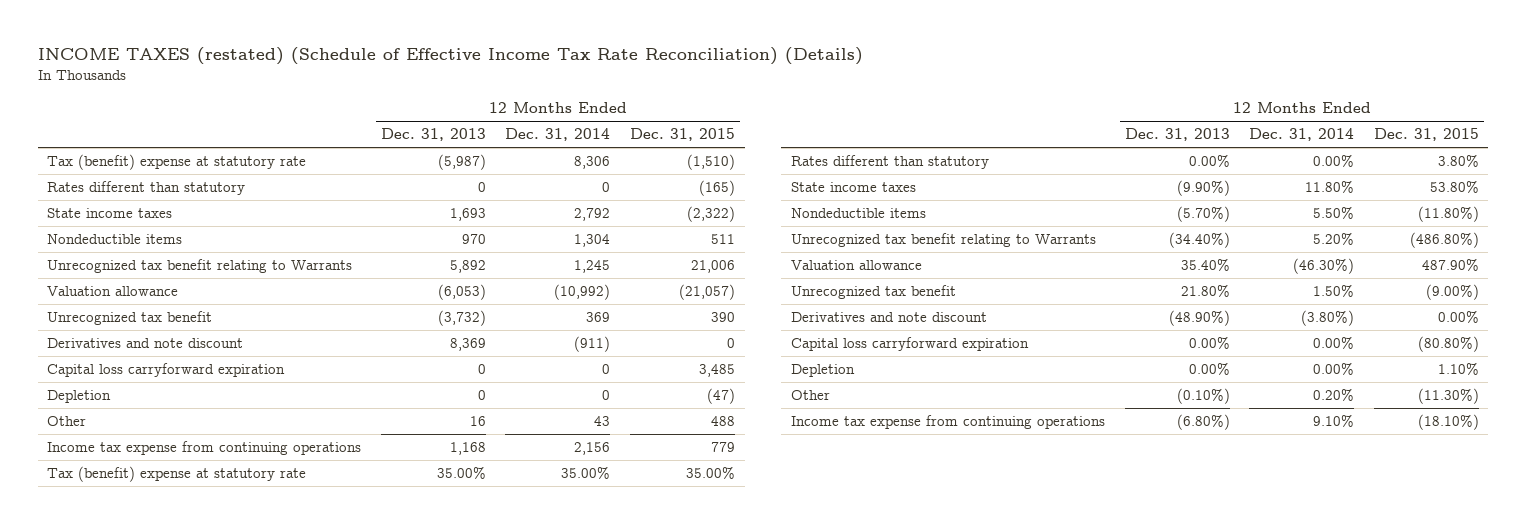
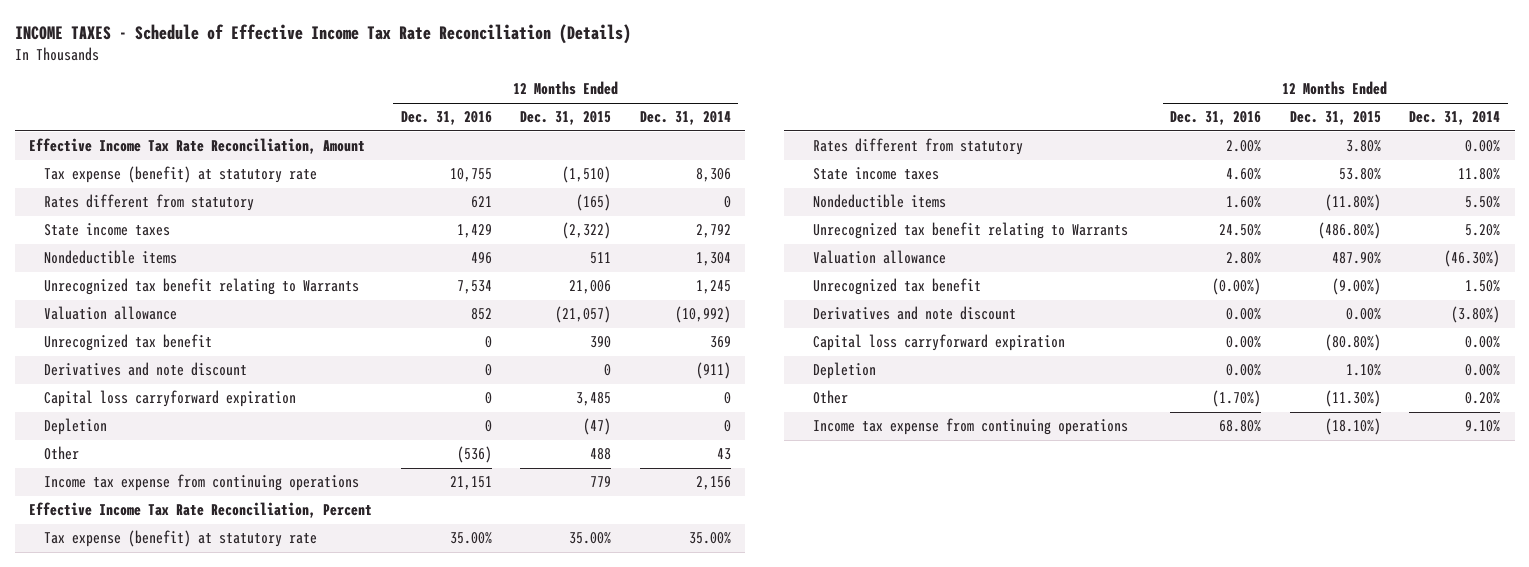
[37,47,863,66] INCOME TAXES (restated) (Schedule of Effective Income Tax Rate Reconciliation) (Details) -> [14,23,631,44] INCOME TAXES - Schedule of Effective Income Tax Rate Reconciliation (Details)
[380,128,486,142] Dec. 31, 2013 -> none
none -> [400,111,492,126] Dec. 31, 2016
none -> [28,138,365,155] Effective Income Tax Rate Reconciliation, Amount
[47,154,307,171] Tax (benefit) expense at statutory rate -> [43,166,317,184] Tax expense (benefit) at statutory rate
[47,181,246,196] Rates different than statutory -> [43,194,254,212] Rates different from statutory
none -> [28,502,372,519] Effective Income Tax Rate Reconciliation, Percent
[47,466,307,483] Tax (benefit) expense at statutory rate -> [43,530,317,548] Tax expense (benefit) at statutory rate
[791,155,990,170] Rates different than statutory -> [813,138,1024,156] Rates different from statutory

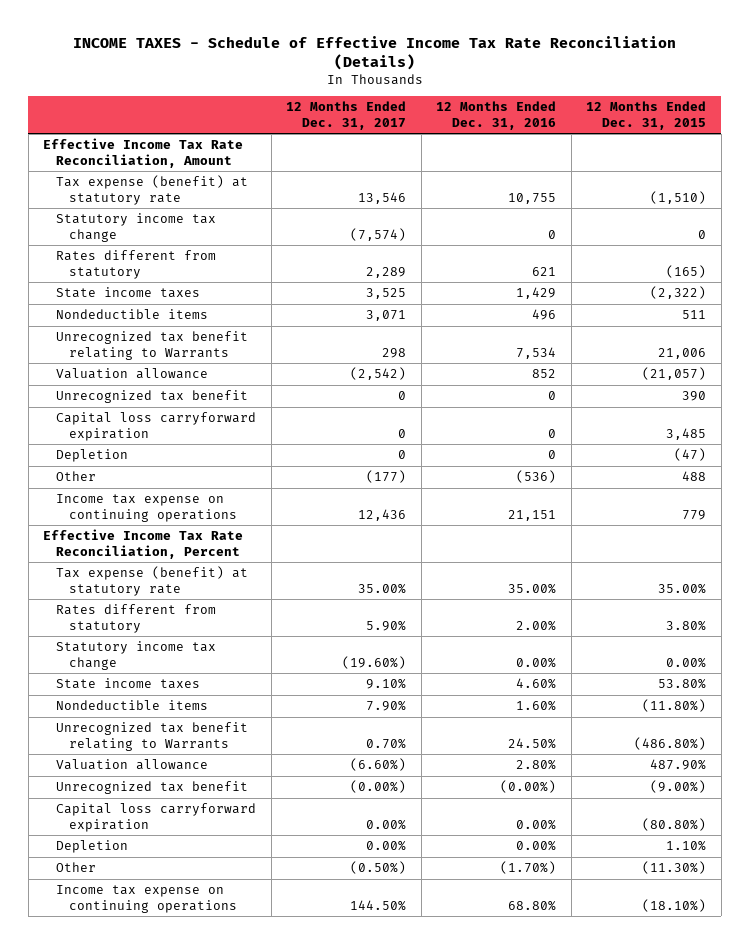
[639,111,731,126] Dec. 31, 2014 -> none
none -> [286,101,407,130] 12 Months Ended Dec. 31, 2017
none -> [56,213,217,242] Statutory income tax change
[43,362,247,377] Derivatives and note discount -> none
[43,474,359,492] Income tax expense from continuing operations -> [56,494,237,522] Income tax expense on continuing operations
none -> [56,641,217,670] Statutory income tax change
[813,306,1017,321] Derivatives and note discount -> none
[813,418,1129,436] Income tax expense from continuing operations -> [56,885,237,913] Income tax expense on continuing operations

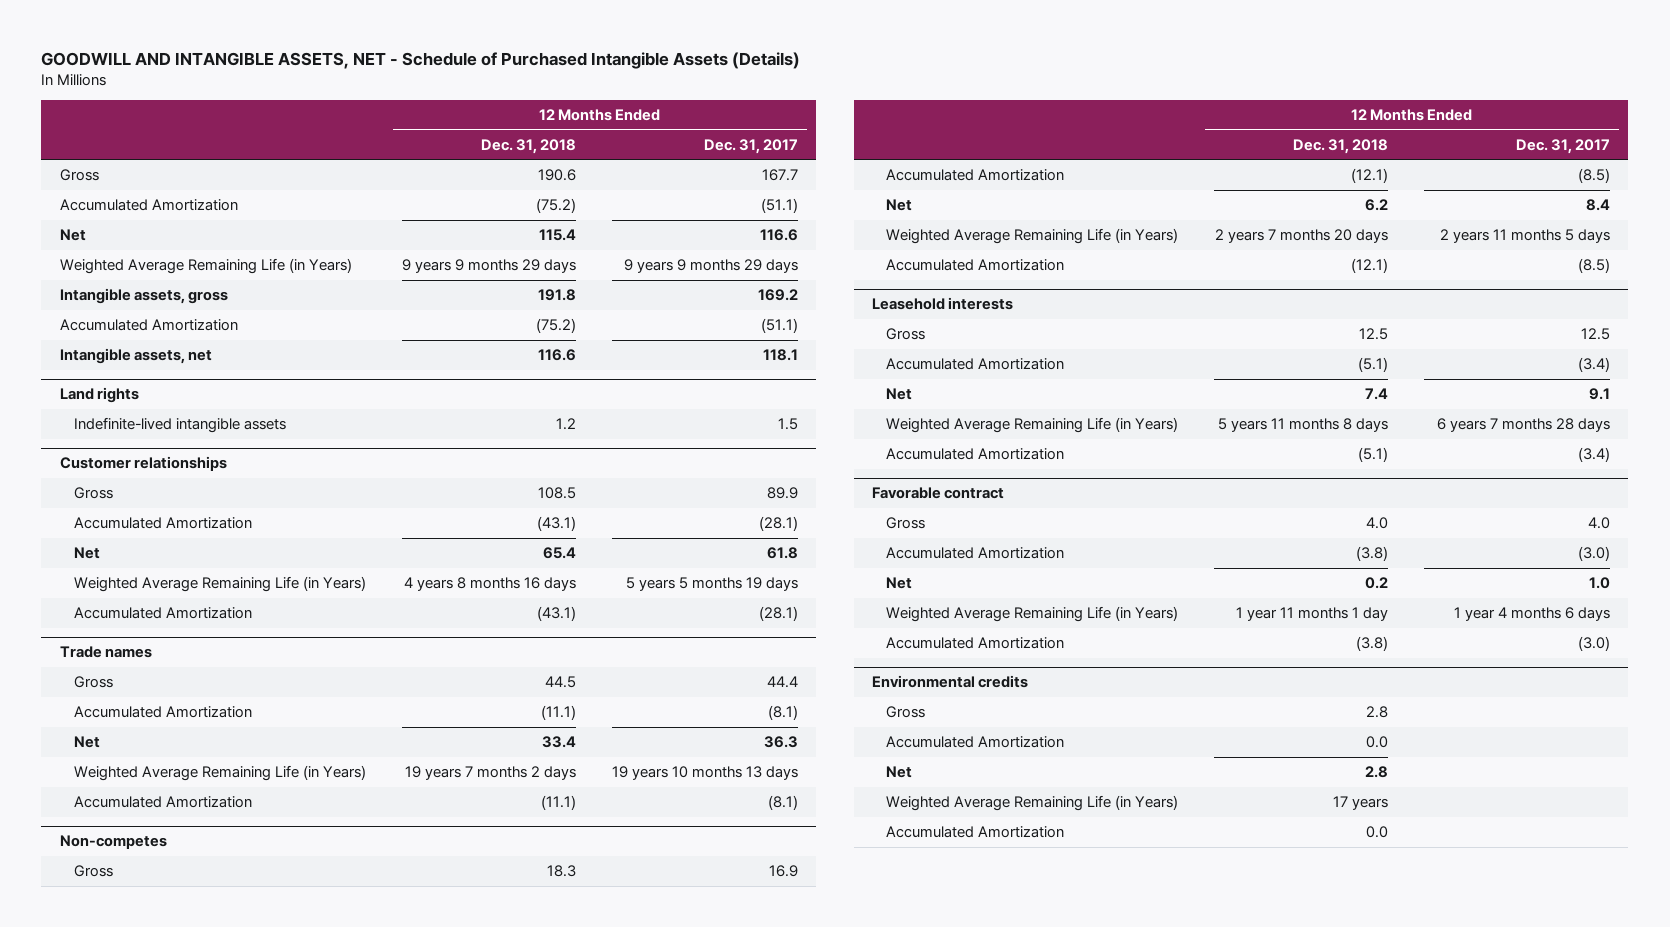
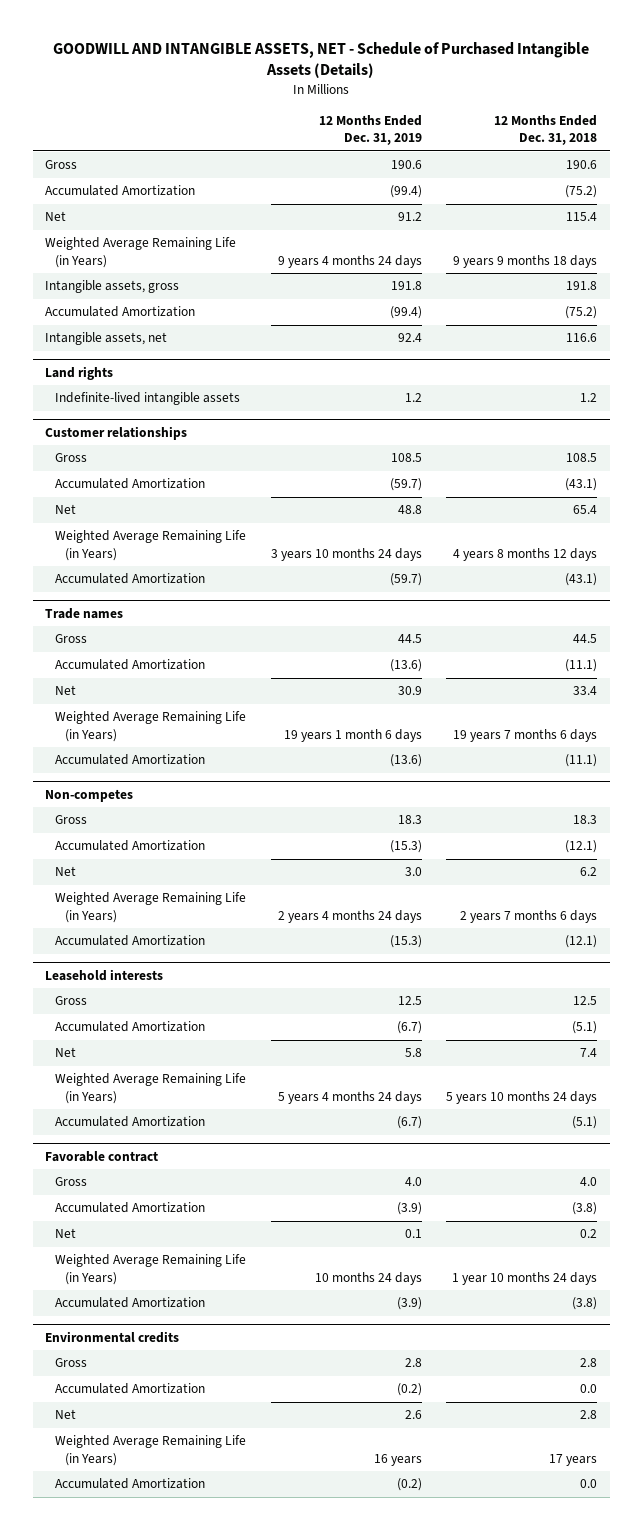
[704,138,799,154] Dec. 31, 2017 -> none
none -> [318,115,422,146] 12 Months Ended Dec. 31, 2019
[401,259,576,274] 9 years 9 months 29 days -> [453,254,598,268] 9 years 9 months 18 days
[403,577,576,592] 4 years 8 months 16 days -> [453,547,598,561] 4 years 8 months 12 days
[404,766,576,781] 19 years 7 months 2 days -> [453,728,598,742] 19 years 7 months 6 days
[1215,229,1389,244] 2 years 7 months 20 days -> [460,909,598,923] 2 years 7 months 6 days
[1218,418,1389,433] 5 years 11 months 8 days -> [446,1090,598,1104] 5 years 10 months 24 days
[1236,607,1389,622] 1 year 11 months 1 day -> [452,1271,598,1285] 1 year 10 months 24 days

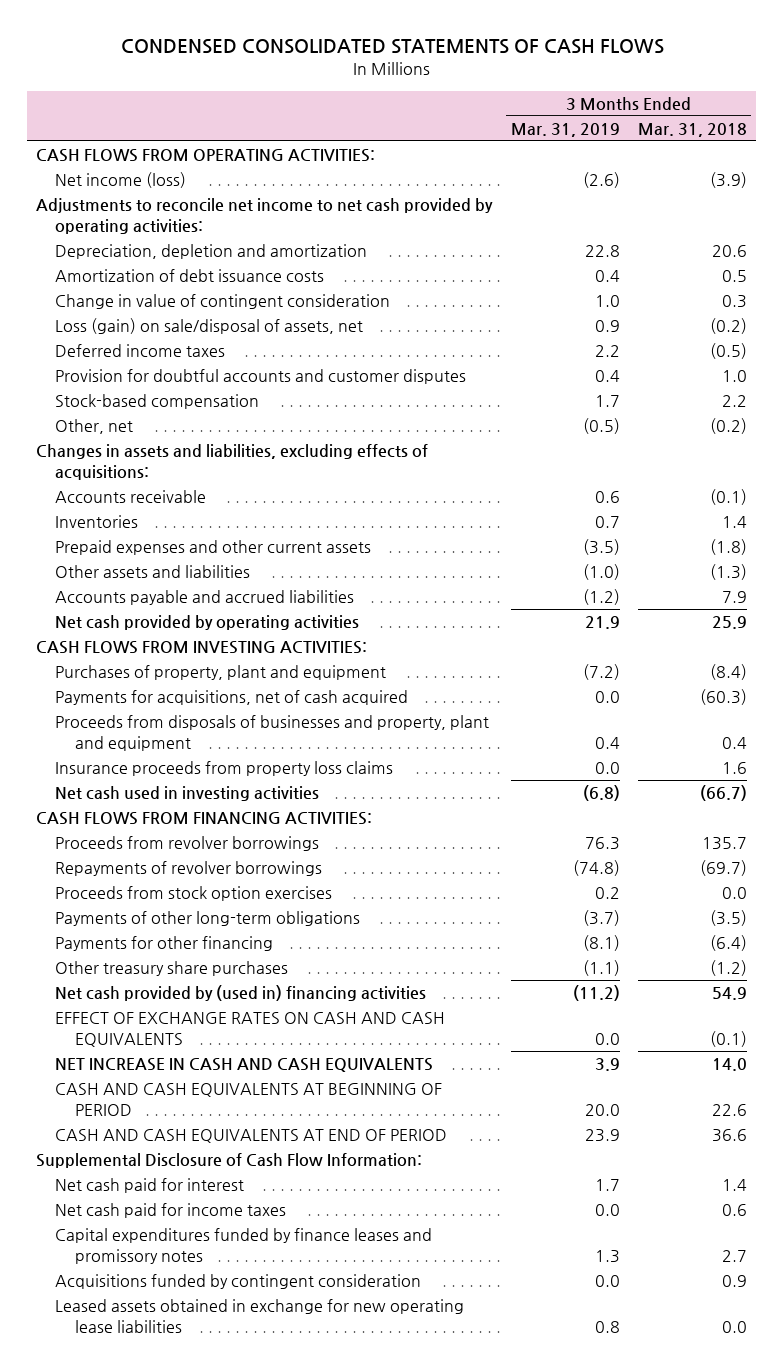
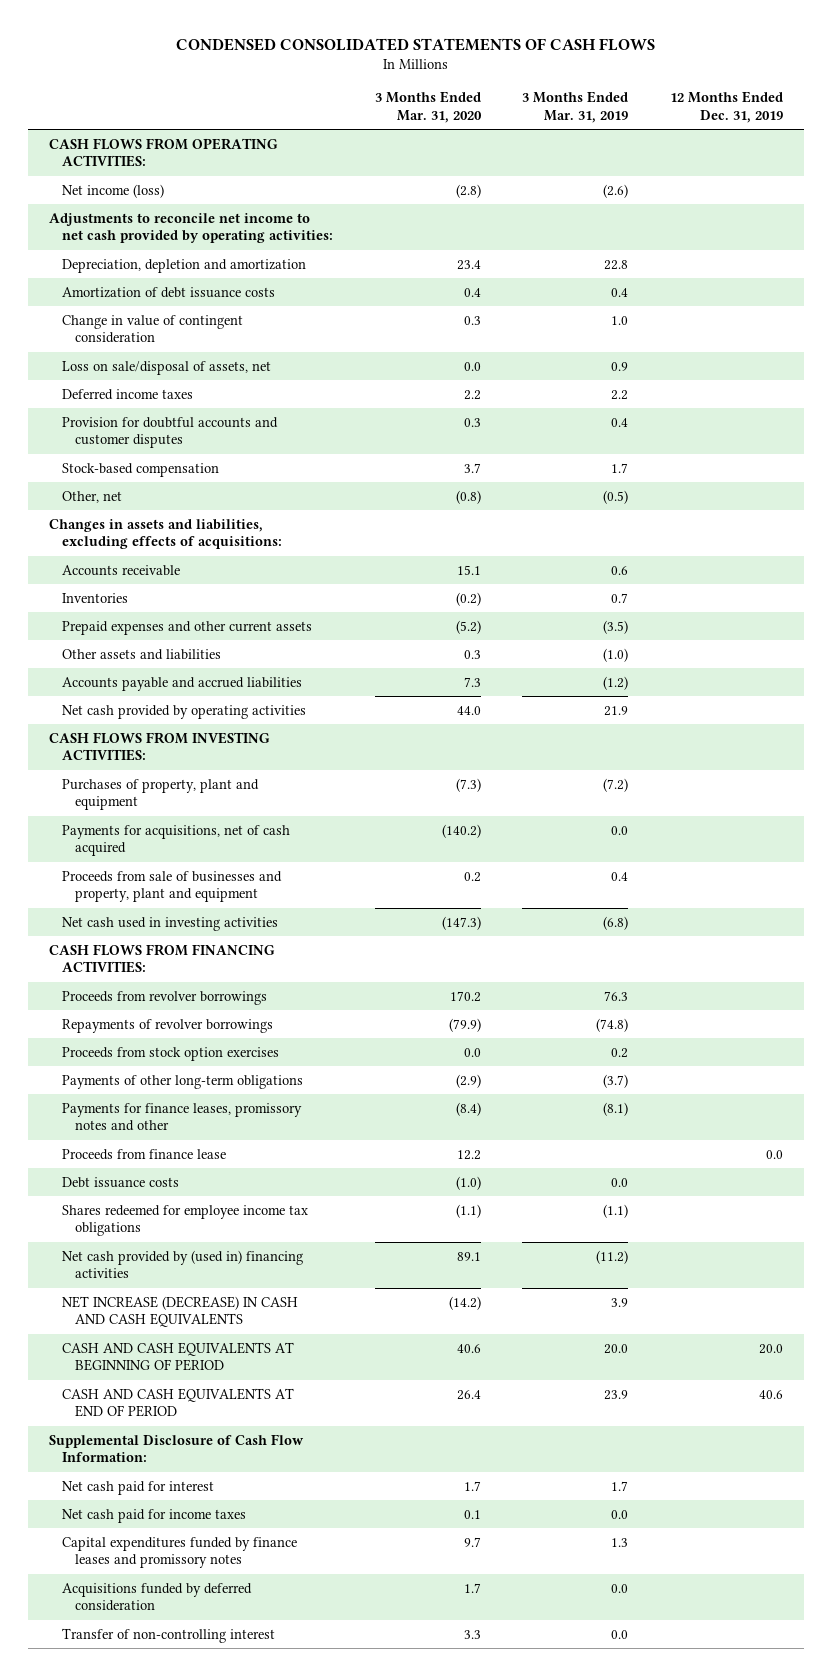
[637,122,747,137] Mar. 31, 2018 -> none
none -> [374,91,482,123] 3 Months Ended Mar. 31, 2020
none -> [669,91,783,123] 12 Months Ended Dec. 31, 2019
[55,318,364,335] Loss (gain) on sale/disposal of assets, net -> [61,360,271,375] Loss on sale/disposal of assets, net
[55,761,394,777] Insurance proceeds from property loss claims -> none
[55,715,490,752] Proceeds from disposals of businesses and property, plant and equipment -> [61,870,282,903] Proceeds from sale of businesses and property, plant and equipment
[55,936,274,952] Payments for other financing -> [61,1102,302,1132] Payments for finance leases, promissory notes and other
none -> [61,1148,226,1160] Proceeds from finance lease
none -> [61,1176,179,1188] Debt issuance costs
[55,961,289,977] Other treasury share purchases -> [61,1204,308,1237] Shares redeemed for employee income tax obligations
[55,1012,446,1048] EFFECT OF EXCHANGE RATES ON CASH AND CASH EQUIVALENTS -> none
[55,1058,434,1073] NET INCREASE IN CASH AND CASH EQUIVALENTS -> [61,1295,298,1328] NET INCREASE (DECREASE) IN CASH AND CASH EQUIVALENTS
[55,1299,465,1334] Leased assets obtained in exchange for new operating lease liabilities -> none
[55,1274,422,1290] Acquisitions funded by contingent consideration -> [61,1582,252,1612] Acquisitions funded by deferred consideration
none -> [61,1627,275,1643] Transfer of non-controlling interest

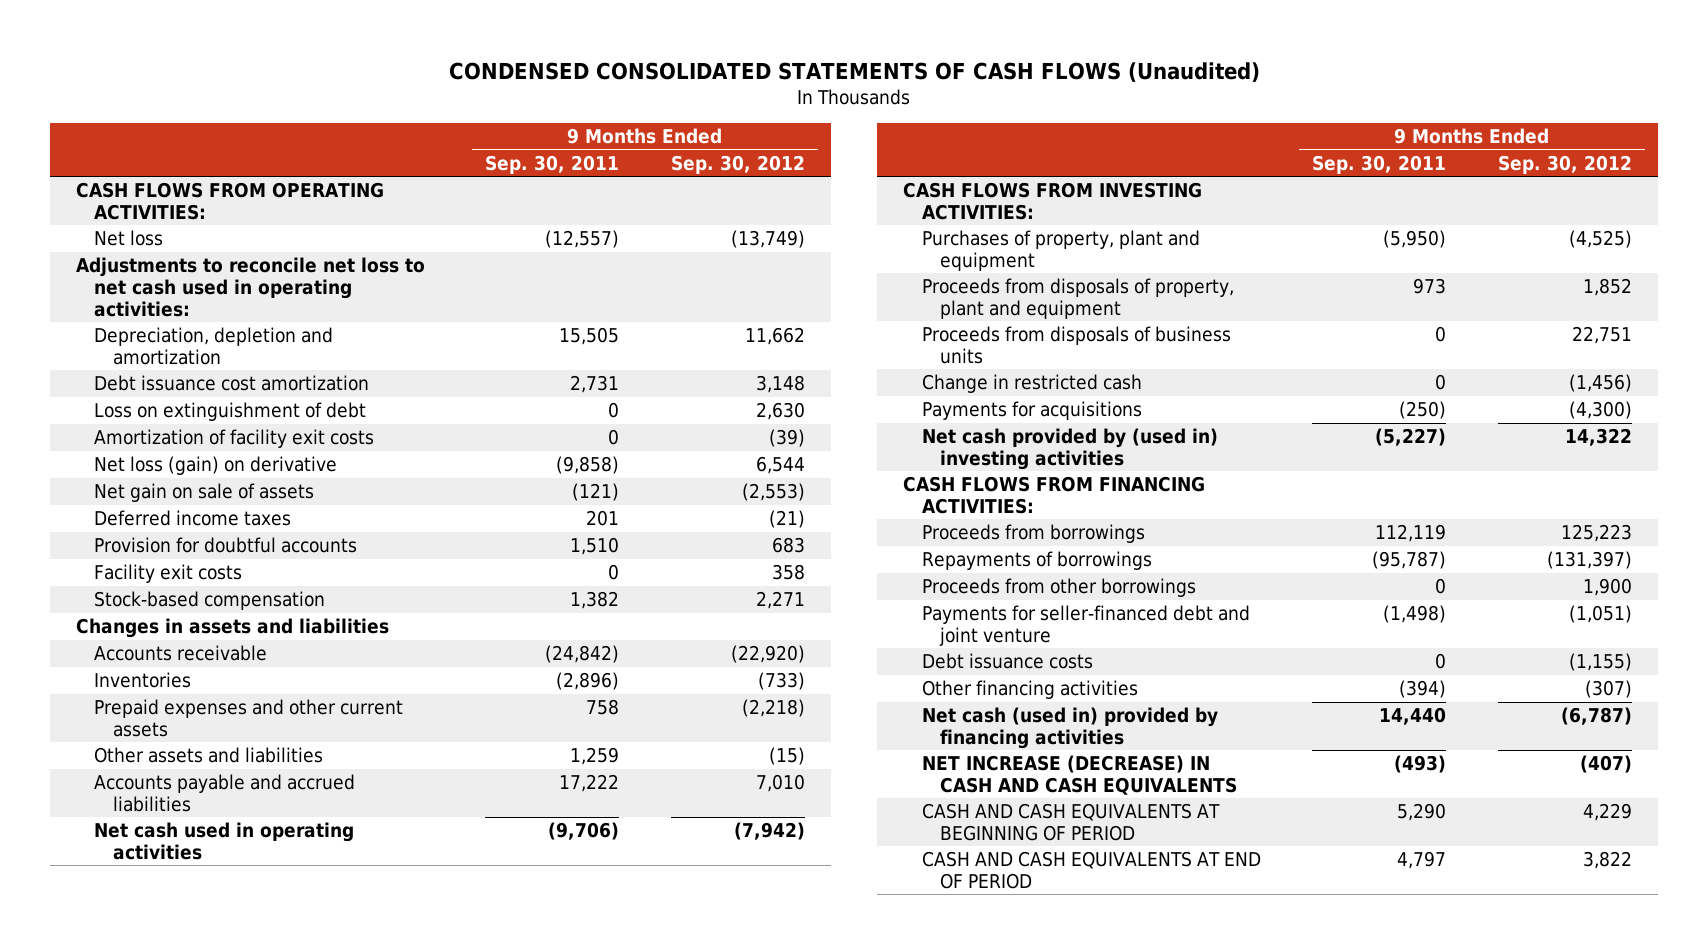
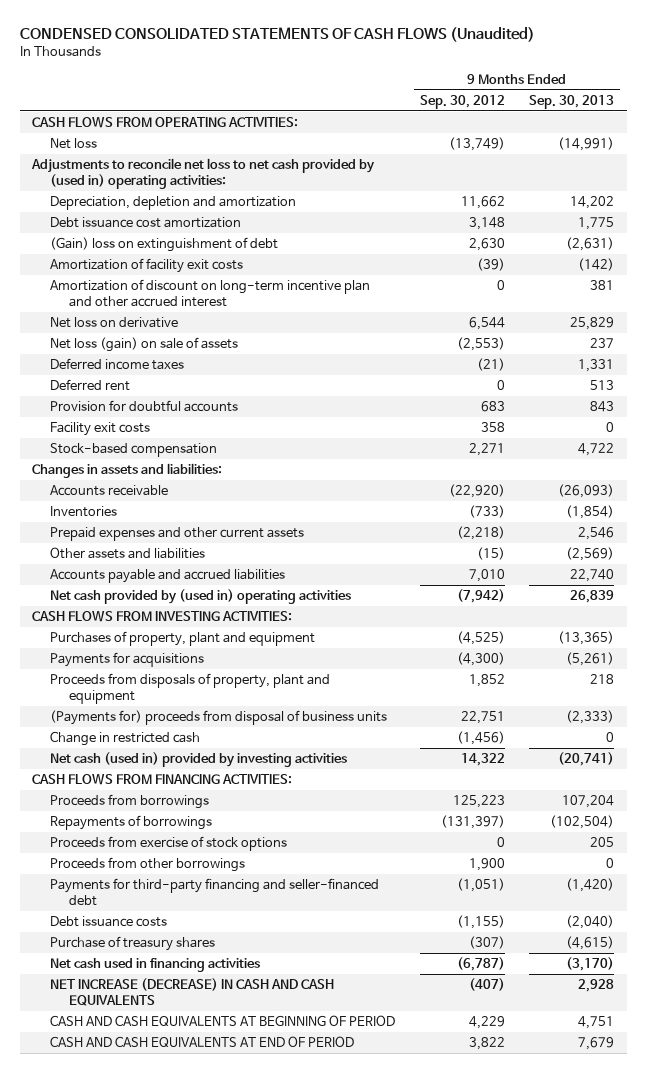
[485,154,620,174] Sep. 30, 2011 -> none
none -> [529,94,615,109] Sep. 30, 2013
[75,257,425,317] Adjustments to reconcile net loss to net cash used in operating activities: -> [30,157,375,189] Adjustments to reconcile net loss to net cash provided by (used in) operating activities:
[94,402,367,422] Loss on extinguishment of debt -> [50,236,279,252] (Gain) loss on extinguishment of debt
none -> [50,278,371,307] Amortization of discount on long-term incentive plan and other accrued interest
[94,456,338,476] Net loss (gain) on derivative -> [50,316,179,328] Net loss on derivative
[94,483,315,503] Net gain on sale of assets -> [50,336,239,352] Net loss (gain) on sale of assets
none -> [50,378,131,391] Deferred rent
[75,618,389,639] Changes in assets and liabilities -> [31,462,222,478] Changes in assets and liabilities:
[94,822,355,860] Net cash used in operating activities -> [50,588,352,604] Net cash provided by (used in) operating activities
[921,401,1142,421] Payments for acquisitions -> [50,651,205,667] Payments for acquisitions
[921,326,1231,364] Proceeds from disposals of business units -> [50,709,388,725] (Payments for) proceeds from disposal of business units
[921,428,1218,470] Net cash provided by (used in) investing activities -> [50,751,348,767] Net cash (used in) provided by investing activities
none -> [50,835,288,851] Proceeds from exercise of stock options
[921,605,1250,646] Payments for seller-financed debt and joint venture -> [50,877,380,906] Payments for third-party financing and seller-financed debt
[921,680,1138,700] Other financing activities -> none
none -> [50,935,216,951] Purchase of treasury shares
[921,707,1218,749] Net cash (used in) provided by financing activities -> [50,957,261,972] Net cash used in financing activities

